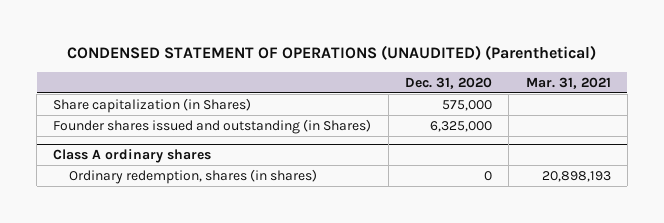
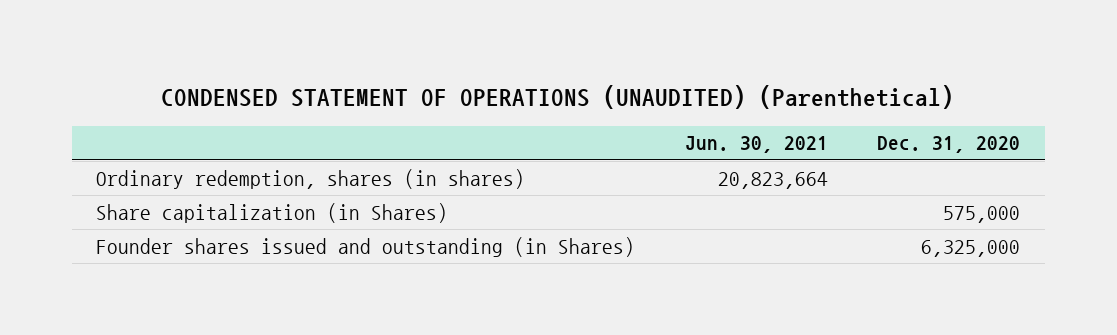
[525,76,611,89] Mar. 31, 2021 -> none
none -> [684,136,828,154] Jun. 30, 2021
none -> [96,168,526,189] Ordinary redemption, shares (in shares)
[53,149,212,164] Class A ordinary shares -> none
[68,168,317,184] Ordinary redemption, shares (in shares) -> none

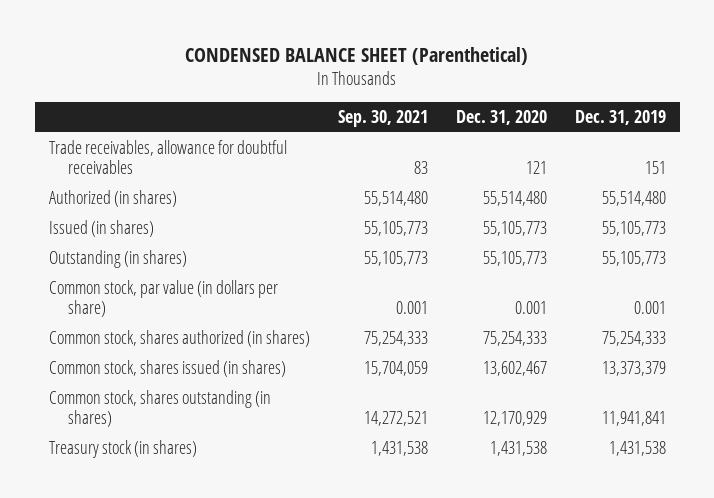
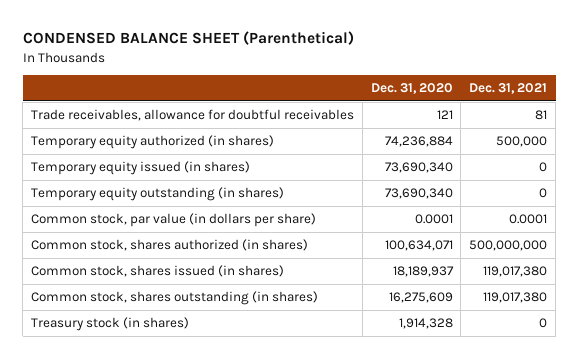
[337,110,428,128] Sep. 30, 2021 -> none
[574,110,666,126] Dec. 31, 2019 -> none
none -> [469,83,548,95] Dec. 31, 2021
[48,189,177,207] Authorized (in shares) -> [30,135,274,150] Temporary equity authorized (in shares)
[482,190,547,206] 55,514,480 -> [384,136,453,148] 74,236,884
[48,219,154,237] Issued (in shares) -> [30,161,250,176] Temporary equity issued (in shares)
[482,220,547,236] 55,105,773 -> [384,162,453,174] 73,690,340
[48,249,187,268] Outstanding (in shares) -> [30,187,284,202] Temporary equity outstanding (in shares)
[482,250,547,266] 55,105,773 -> [384,188,453,200] 73,690,340
[514,301,547,315] 0.001 -> [414,214,453,225] 0.0001
[482,330,547,346] 75,254,333 -> [384,240,453,252] 100,634,071
[482,360,547,376] 13,602,467 -> [392,266,454,278] 18,189,937
[482,411,547,427] 12,170,929 -> [388,292,453,304] 16,275,609
[489,440,547,456] 1,431,538 -> [398,318,453,330] 1,914,328

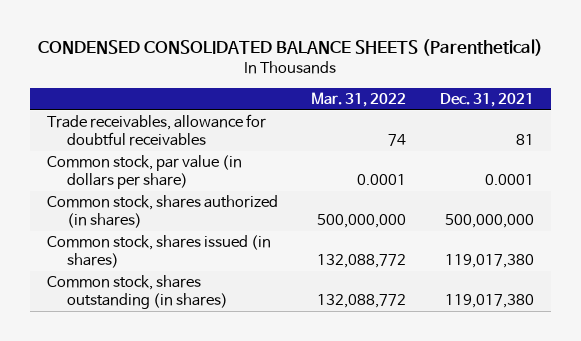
[22,31,354,46] CONDENSED BALANCE SHEET (Parenthetical) -> [38,39,544,57] CONDENSED CONSOLIDATED BALANCE SHEETS (Parenthetical)
[370,83,453,95] Dec. 31, 2020 -> none
none -> [311,92,407,108] Mar. 31, 2022
[30,135,274,150] Temporary equity authorized (in shares) -> none
[30,161,250,176] Temporary equity issued (in shares) -> none
[30,187,284,202] Temporary equity outstanding (in shares) -> none
[30,317,189,332] Treasury stock (in shares) -> none

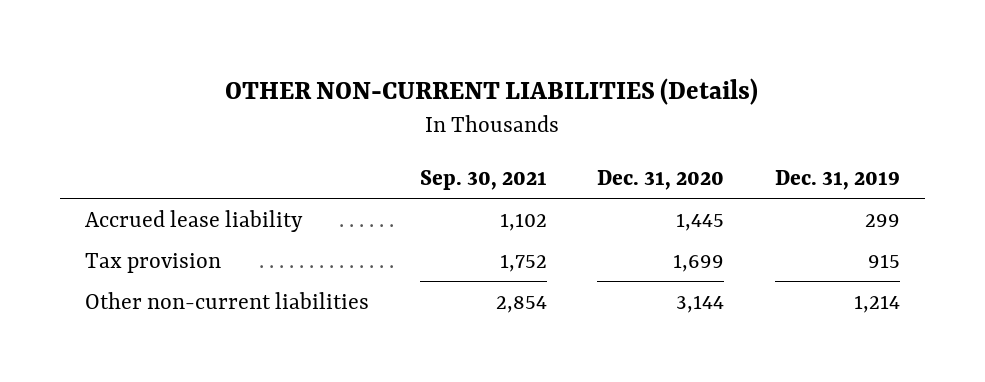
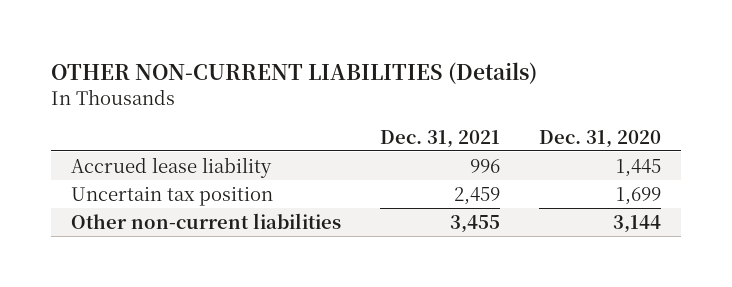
[419,170,547,191] Sep. 30, 2021 -> none
[774,170,900,191] Dec. 31, 2019 -> none
none -> [380,129,501,148] Dec. 31, 2021
[85,252,222,273] Tax provision -> [70,185,273,206] Uncertain tax position

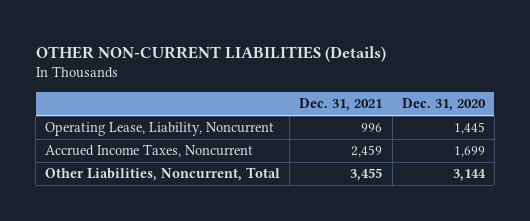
[70,156,272,178] Accrued lease liability -> [45,122,275,137] Operating Lease, Liability, Noncurrent
[70,185,273,206] Uncertain tax position -> [45,144,254,158] Accrued Income Taxes, Noncurrent
[70,212,341,229] Other non-current liabilities -> [45,167,281,182] Other Liabilities, Noncurrent, Total

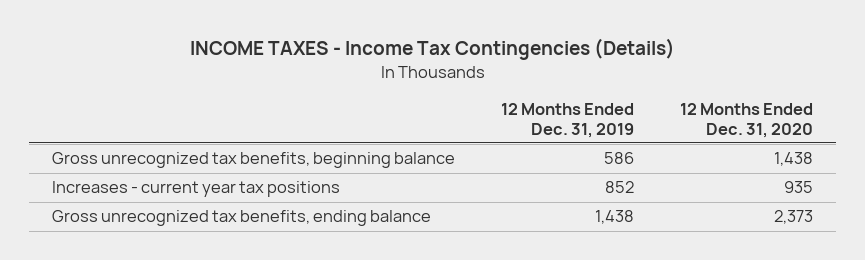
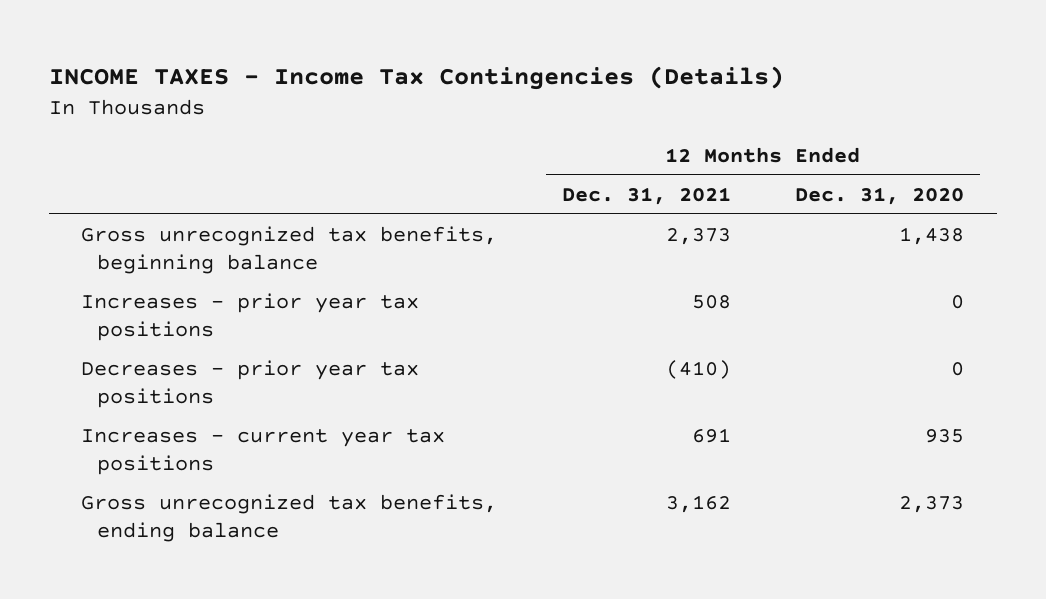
[501,103,635,138] 12 Months Ended Dec. 31, 2019 -> none
none -> [561,186,731,205] Dec. 31, 2021
none -> [81,293,420,342] Increases - prior year tax positions
none -> [81,360,420,409] Decreases - prior year tax positions

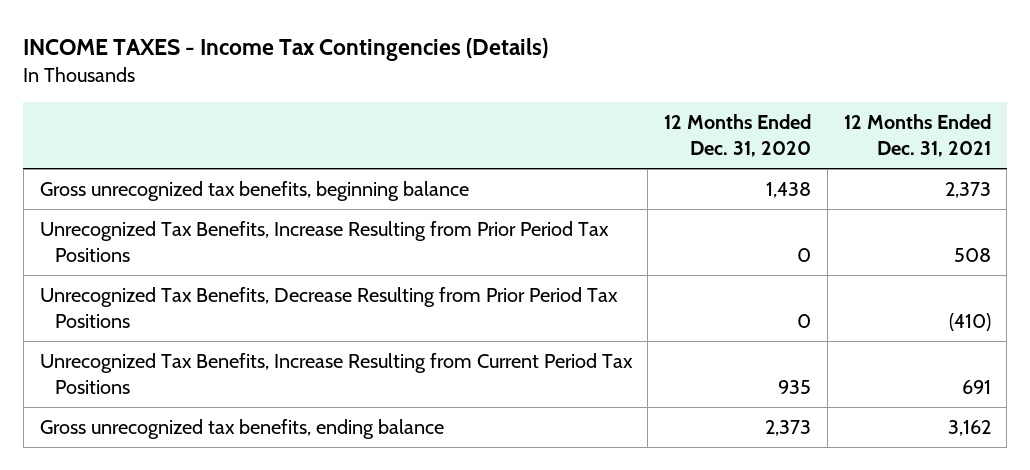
[81,293,420,342] Increases - prior year tax positions -> [39,221,609,263] Unrecognized Tax Benefits, Increase Resulting from Prior Period Tax Positions
[81,360,420,409] Decreases - prior year tax positions -> [39,287,618,329] Unrecognized Tax Benefits, Decrease Resulting from Prior Period Tax Positions
[81,429,446,476] Increases - current year tax positions -> [39,353,633,395] Unrecognized Tax Benefits, Increase Resulting from Current Period Tax Positions

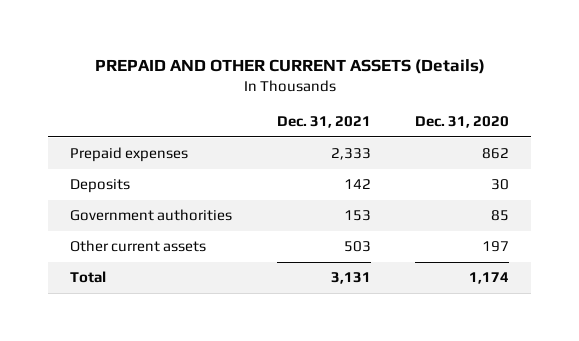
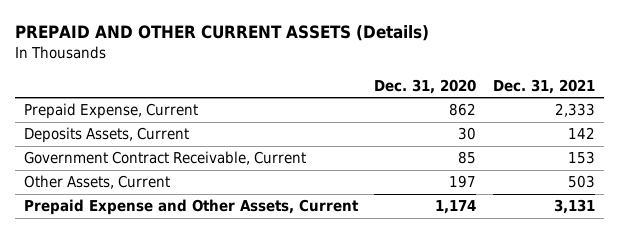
[70,147,189,163] Prepaid expenses -> [23,103,198,120] Prepaid Expense, Current
[70,179,131,194] Deposits -> [23,127,189,144] Deposits Assets, Current
[70,209,233,222] Government authorities -> [23,151,306,166] Government Contract Receivable, Current
[70,240,207,253] Other current assets -> [23,175,170,190] Other Assets, Current
[70,271,107,284] Total -> [23,199,359,216] Prepaid Expense and Other Assets, Current

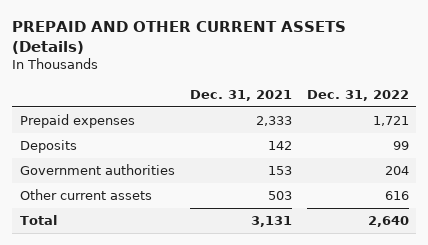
[374,78,477,94] Dec. 31, 2020 -> none
none -> [306,89,409,101] Dec. 31, 2022
[23,103,198,120] Prepaid Expense, Current -> [19,114,135,129] Prepaid expenses
[23,127,189,144] Deposits Assets, Current -> [19,140,77,154] Deposits
[23,151,306,166] Government Contract Receivable, Current -> [19,164,175,176] Government authorities
[23,175,170,190] Other Assets, Current -> [19,189,152,201] Other current assets
[23,199,359,216] Prepaid Expense and Other Assets, Current -> [19,215,57,226] Total

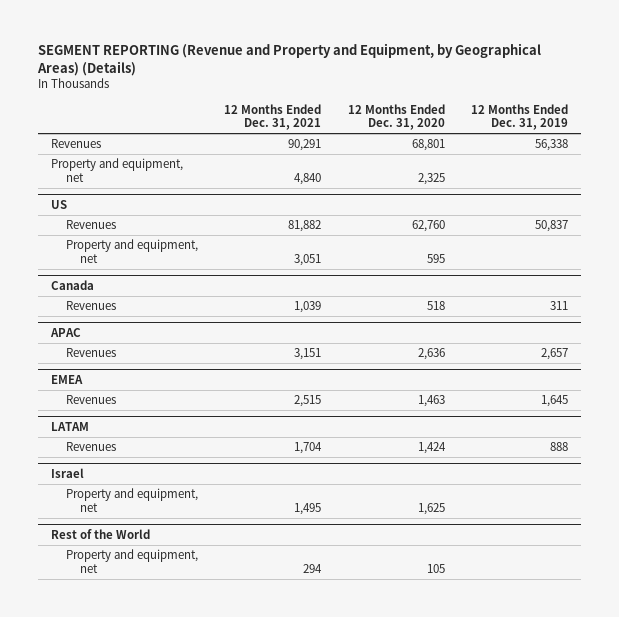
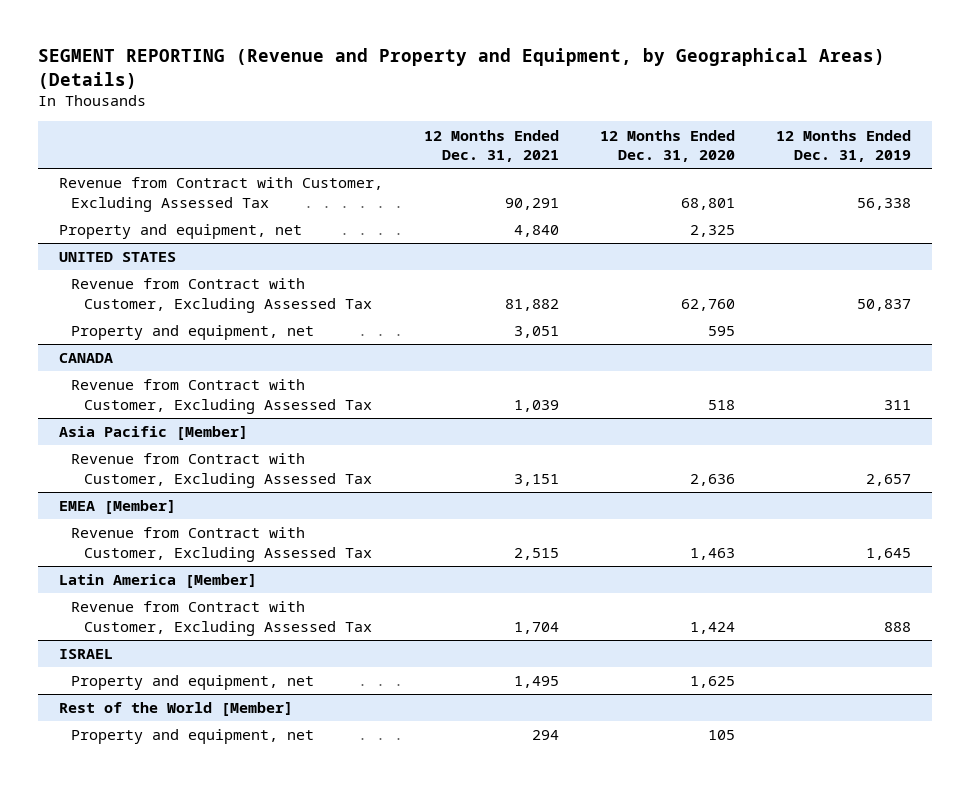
[51,139,102,149] Revenues -> [58,177,383,212] Revenue from Contract with Customer, Excluding Assessed Tax
[51,200,68,210] US -> [58,252,176,263] UNITED STATES
[65,220,116,230] Revenues -> [71,278,372,313] Revenue from Contract with Customer, Excluding Assessed Tax
[51,280,95,291] Canada -> [58,353,113,364] CANADA
[65,301,116,311] Revenues -> [71,379,372,414] Revenue from Contract with Customer, Excluding Assessed Tax
[50,328,82,338] APAC -> [58,426,248,441] Asia Pacific [Member]
[65,348,116,358] Revenues -> [71,453,372,488] Revenue from Contract with Customer, Excluding Assessed Tax
[51,375,84,385] EMEA -> [58,500,176,515] EMEA [Member]
[65,395,116,405] Revenues -> [71,527,372,562] Revenue from Contract with Customer, Excluding Assessed Tax
[51,422,90,432] LATAM -> [58,574,257,589] Latin America [Member]
[65,442,116,452] Revenues -> [71,601,372,636] Revenue from Contract with Customer, Excluding Assessed Tax
[51,468,85,479] Israel -> [58,649,113,660] ISRAEL
[51,529,151,540] Rest of the World -> [58,702,293,717] Rest of the World [Member]

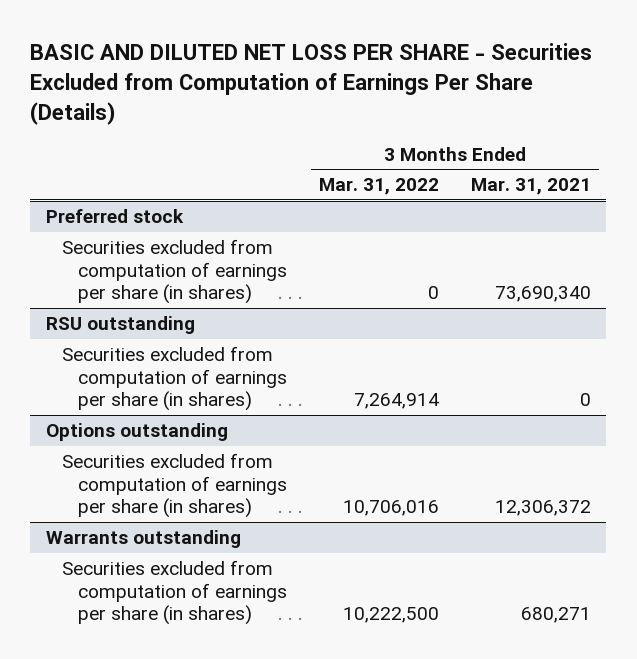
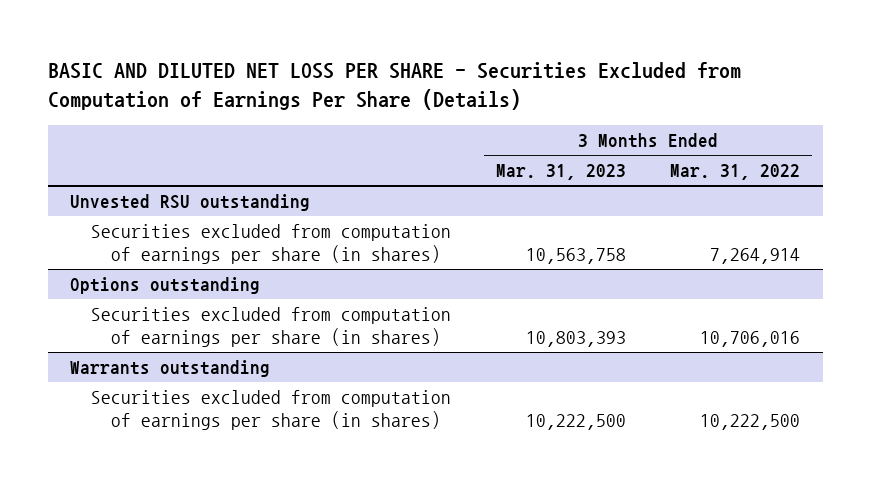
[470,178,591,196] Mar. 31, 2021 -> none
none -> [495,164,626,181] Mar. 31, 2023
[46,209,185,224] Preferred stock -> none
[61,239,287,305] Securities excluded from computation of earnings per share (in shares) -> none
[46,316,196,335] RSU outstanding -> [70,194,311,212] Unvested RSU outstanding

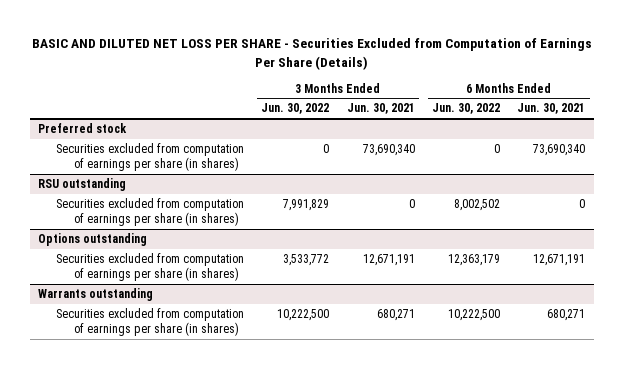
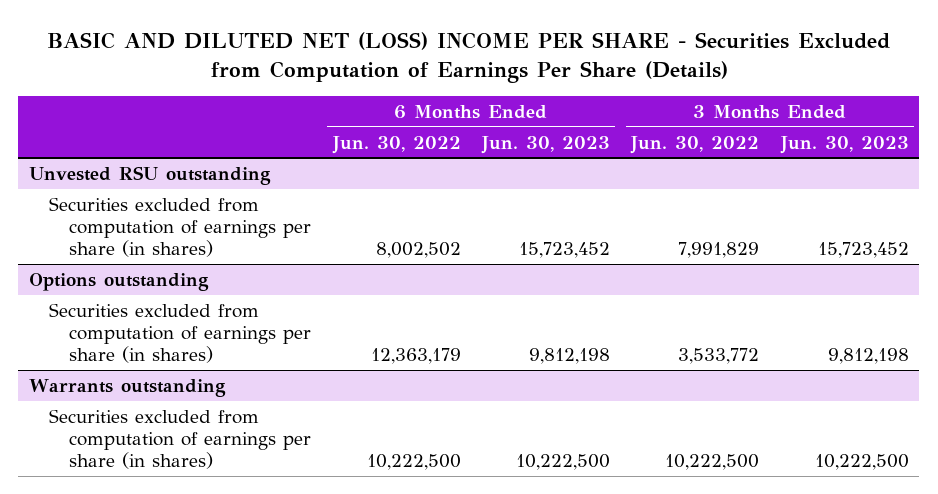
[31,38,592,70] BASIC AND DILUTED NET LOSS PER SHARE - Securities Excluded from Computation of Earnings Per Share (Details) -> [46,31,890,84] BASIC AND DILUTED NET (LOSS) INCOME PER SHARE - Securities Excluded from Computation of Earnings Per Share (Details)
[346,103,415,115] Jun. 30, 2021 -> none
[517,103,586,115] Jun. 30, 2021 -> none
none -> [480,135,610,154] Jun. 30, 2023
none -> [779,135,909,154] Jun. 30, 2023
[38,123,128,134] Preferred stock -> none
[56,143,245,172] Securities excluded from computation of earnings per share (in shares) -> none
[38,178,127,192] RSU outstanding -> [29,165,272,185] Unvested RSU outstanding

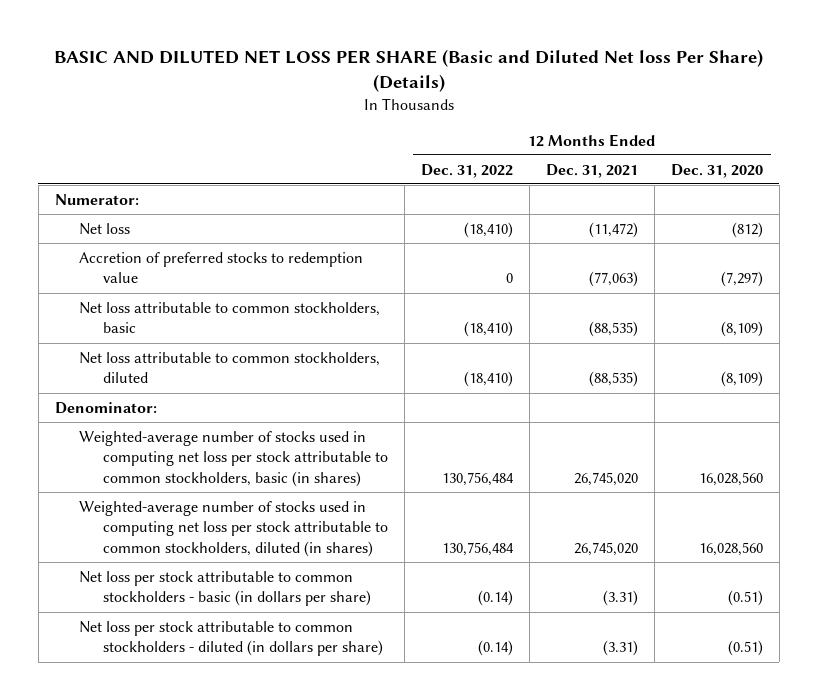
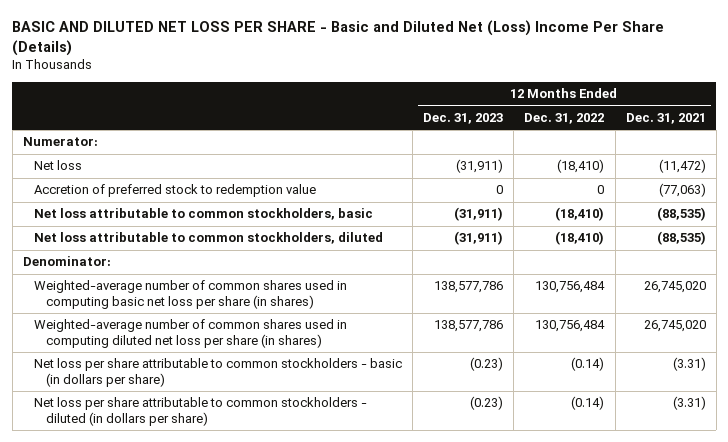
[53,49,763,93] BASIC AND DILUTED NET LOSS PER SHARE (Basic and Diluted Net loss Per Share) (Details) -> [12,19,665,56] BASIC AND DILUTED NET LOSS PER SHARE - Basic and Diluted Net (Loss) Income Per Share (Details)
[670,163,763,178] Dec. 31, 2020 -> none
none -> [423,112,504,124] Dec. 31, 2023
[78,251,363,284] Accretion of preferred stocks to redemption value -> [34,184,317,198] Accretion of preferred stock to redemption value
[78,430,389,488] Weighted-average number of stocks used in computing net loss per stock attributable to common stockholders, basic (in shares) -> [34,280,348,309] Weighted-average number of common shares used in computing basic net loss per share (in shares)
[78,500,389,558] Weighted-average number of stocks used in computing net loss per stock attributable to common stockholders, diluted (in shares) -> [34,319,348,348] Weighted-average number of common shares used in computing diluted net loss per share (in shares)
[78,570,372,607] Net loss per stock attributable to common stockholders - basic (in dollars per share) -> [34,358,403,387] Net loss per share attributable to common stockholders - basic (in dollars per share)
[78,620,384,657] Net loss per stock attributable to common stockholders - diluted (in dollars per share) -> [34,397,368,426] Net loss per share attributable to common stockholders - diluted (in dollars per share)

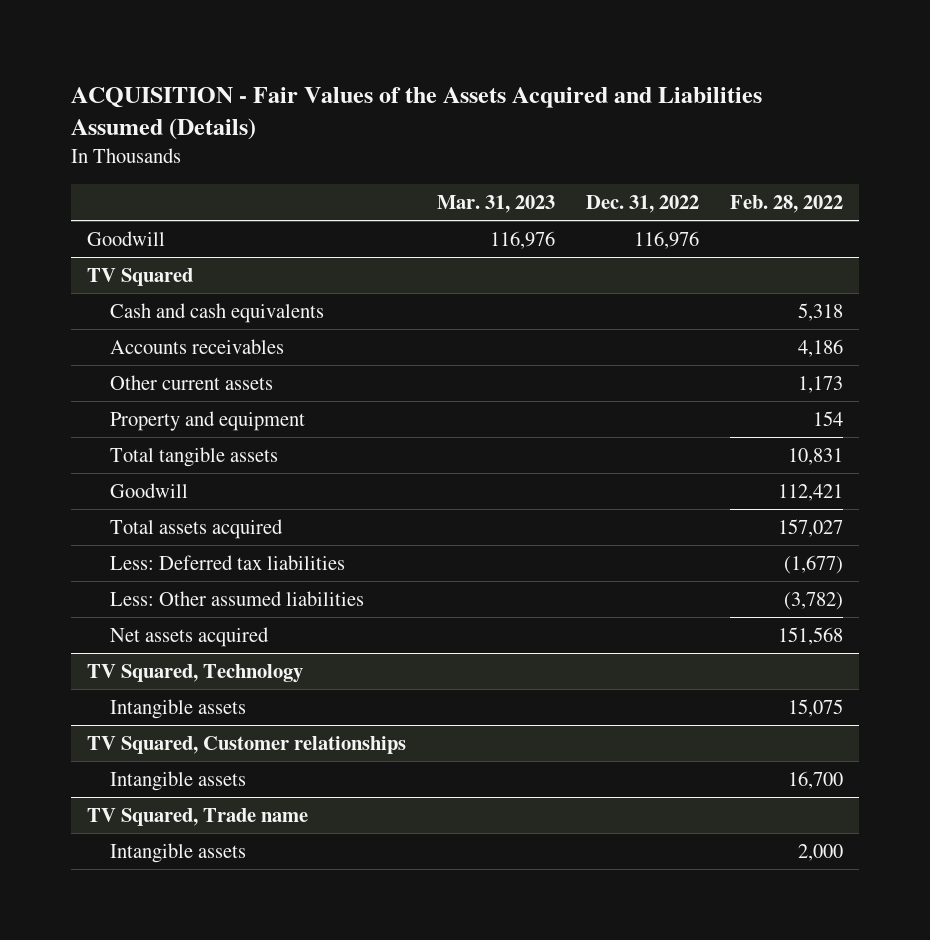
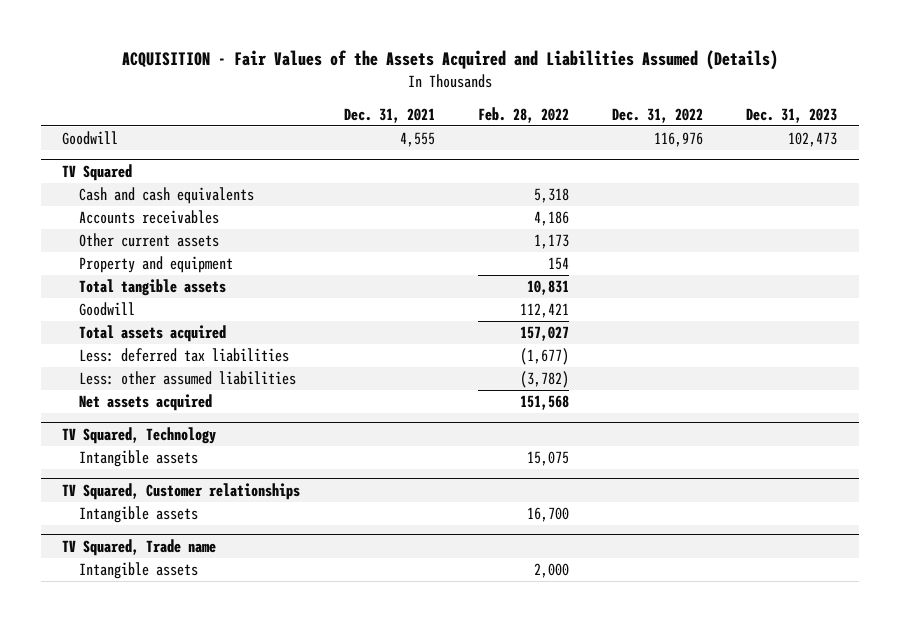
[436,194,555,213] Mar. 31, 2023 -> none
none -> [343,107,435,123] Dec. 31, 2021
none -> [746,107,838,123] Dec. 31, 2023
[109,554,345,570] Less: Deferred tax liabilities -> [78,348,289,363] Less: deferred tax liabilities
[109,590,364,606] Less: Other assumed liabilities -> [78,371,296,386] Less: other assumed liabilities

